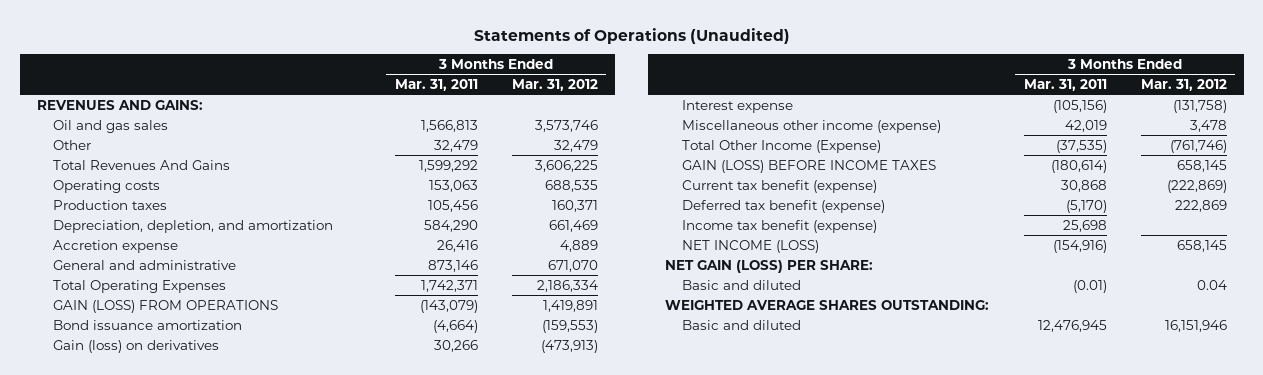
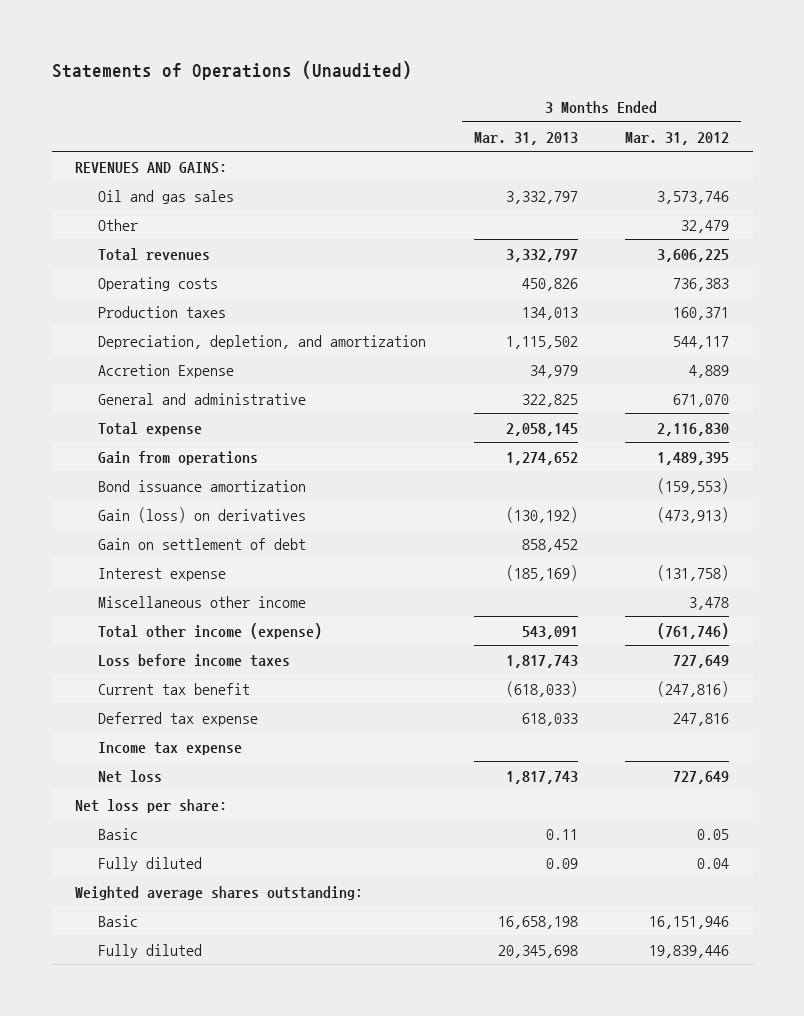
[394,78,478,91] Mar. 31, 2011 -> none
none -> [473,131,578,145] Mar. 31, 2013
[53,159,231,170] Total Revenues And Gains -> [98,247,211,261] Total revenues
[544,179,598,192] 688,535 -> [673,277,730,291] 736,383
[548,219,598,232] 661,469 -> [673,335,730,349] 544,117
[53,239,179,253] Accretion expense -> [98,363,235,378] Accretion Expense
[53,279,227,293] Total Operating Expenses -> [98,421,203,436] Total expense
[536,279,598,292] 2,186,334 -> [657,422,730,436] 2,116,830
[53,299,279,313] GAIN (LOSS) FROM OPERATIONS -> [98,450,259,465] Gain from operations
[542,299,598,312] 1,419,891 -> [657,451,730,465] 1,489,395
none -> [98,537,307,550] Gain on settlement of debt
[681,279,801,290] Basic and diluted -> none
[681,119,941,133] Miscellaneous other income (expense) -> [98,595,307,608] Miscellaneous other income
[681,139,881,153] Total Other Income (Expense) -> [98,622,323,639] Total other income (expense)
[681,159,936,173] GAIN (LOSS) BEFORE INCOME TAXES -> [98,653,291,667] Loss before income taxes
[1176,159,1227,172] 658,145 -> [673,654,730,668] 727,649
[681,179,877,193] Current tax benefit (expense) -> [98,682,251,695] Current tax benefit
[1166,179,1227,193] (222,869) -> [657,680,730,697] (247,816)
[681,199,885,213] Deferred tax benefit (expense) -> [98,711,259,726] Deferred tax expense
[1174,199,1227,212] 222,869 -> [673,712,730,726] 247,816
[681,219,877,233] Income tax benefit (expense) -> [98,741,243,755] Income tax expense
[681,239,819,253] NET INCOME (LOSS) -> [98,769,163,783] Net loss
[1176,239,1227,252] 658,145 -> [673,770,730,784] 727,649
[665,259,874,273] NET GAIN (LOSS) PER SHARE: -> [75,798,228,813] Net loss per share:
none -> [98,827,139,840] Basic
none -> [98,856,203,871] Fully diluted
[665,299,990,310] WEIGHTED AVERAGE SHARES OUTSTANDING: -> [75,885,364,900] Weighted average shares outstanding:
[681,319,801,330] Basic and diluted -> [98,914,139,927] Basic
none -> [98,943,203,958] Fully diluted

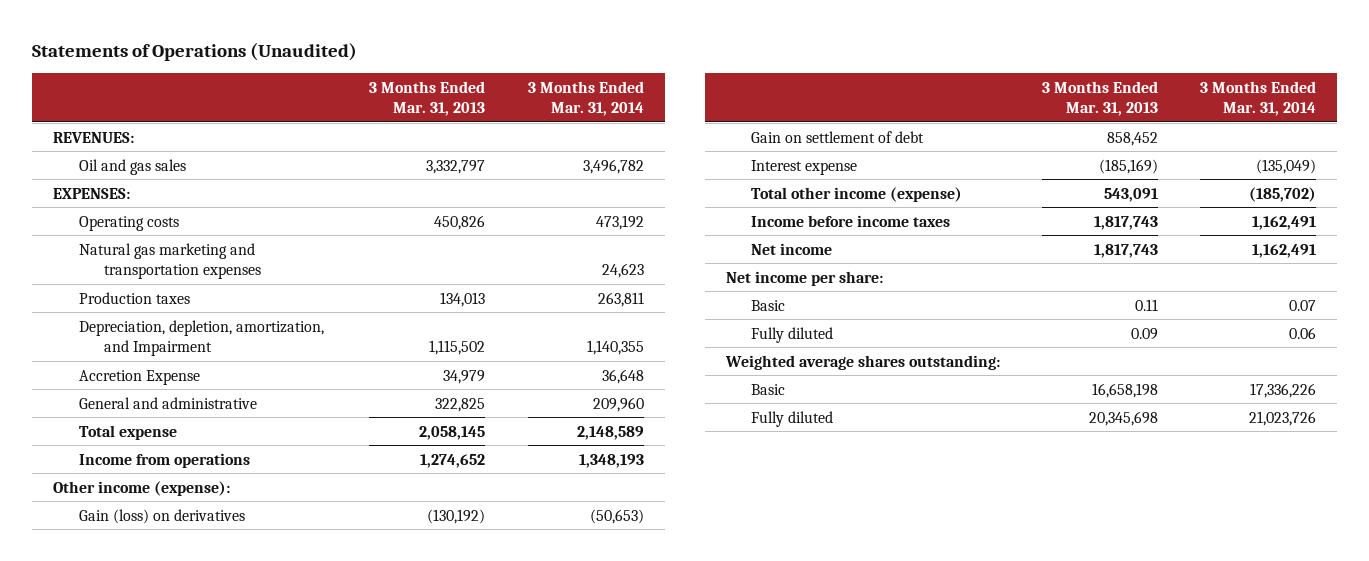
[625,131,730,145] Mar. 31, 2012 -> none
none -> [527,80,644,117] 3 Months Ended Mar. 31, 2014
[75,161,228,174] REVENUES AND GAINS: -> [53,131,135,143] REVENUES:
[98,218,139,231] Other -> none
[98,247,211,261] Total revenues -> none
none -> [53,187,131,199] EXPENSES:
none -> [78,242,262,280] Natural gas marketing and transportation expenses
[98,334,427,349] Depreciation, depletion, and amortization -> [78,319,324,357] Depreciation, depletion, amortization, and Impairment
[98,479,307,492] Bond issuance amortization -> none
[98,450,259,465] Gain from operations -> [78,452,250,468] Income from operations
none -> [53,480,231,496] Other income (expense):
[98,595,307,608] Miscellaneous other income -> none
[98,682,251,695] Current tax benefit -> none
[98,711,259,726] Deferred tax expense -> none
[98,741,243,755] Income tax expense -> none
[98,653,291,667] Loss before income taxes -> [751,214,951,227] Income before income taxes
[98,769,163,783] Net loss -> [751,242,833,255] Net income
[75,798,228,813] Net loss per share: -> [725,270,883,286] Net income per share:

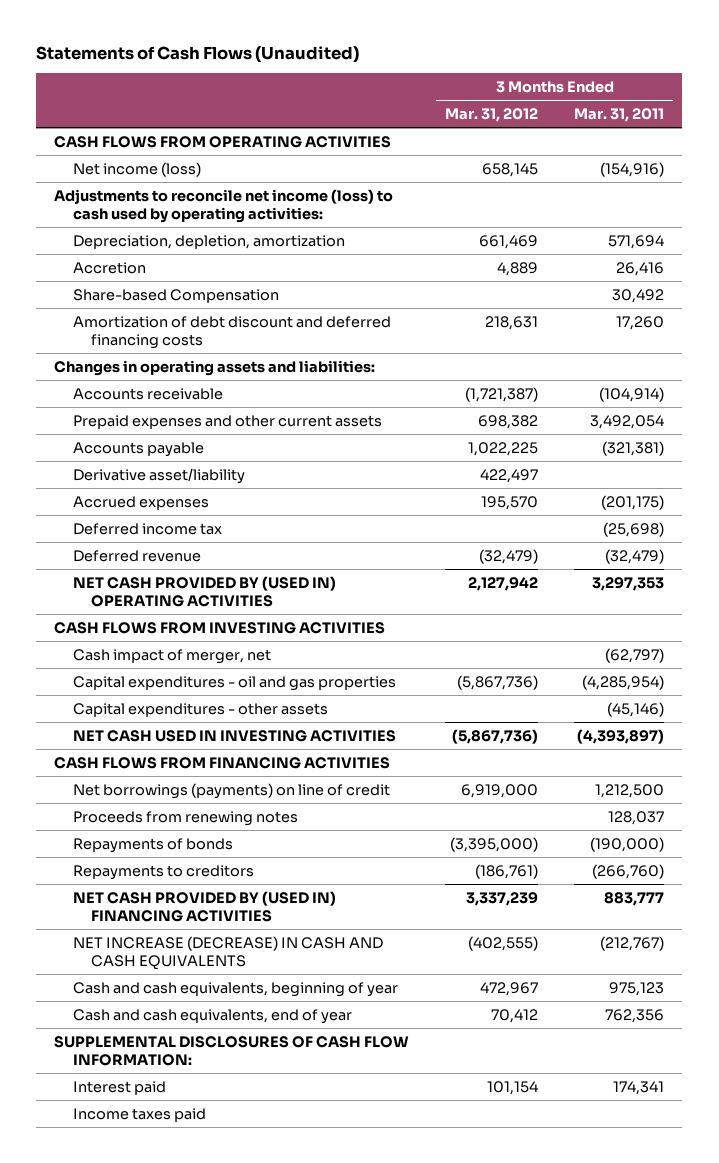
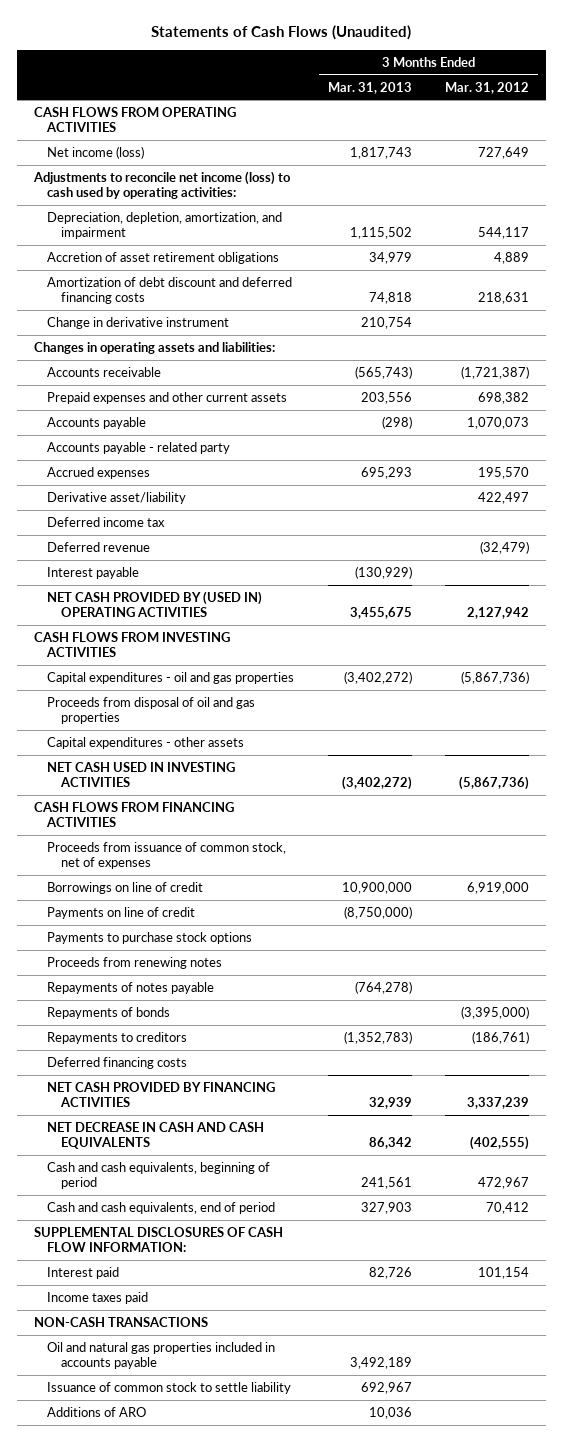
[574,107,665,122] Mar. 31, 2011 -> none
none -> [327,81,412,94] Mar. 31, 2013
[482,162,539,177] 658,145 -> [478,146,530,159] 727,649
[72,288,279,303] Share-based Compensation -> none
[72,234,345,249] Depreciation, depletion, amortization -> [47,211,283,240] Depreciation, depletion, amortization, and impairment
[479,234,539,249] 661,469 -> [478,227,530,240] 544,117
[72,261,146,274] Accretion -> [47,251,280,264] Accretion of asset retirement obligations
none -> [47,316,230,329] Change in derivative instrument
[468,441,539,456] 1,022,225 -> [467,416,530,429] 1,070,073
none -> [47,441,231,454] Accounts payable - related party
[72,467,245,484] Derivative asset/liability -> [47,491,187,504] Derivative asset/liability
none -> [47,566,140,579] Interest payable
[72,648,271,664] Cash impact of merger, net -> none
none -> [47,696,256,725] Proceeds from disposal of oil and gas properties
none -> [47,841,287,870] Proceeds from issuance of common stock, net of expenses
[72,782,390,799] Net borrowings (payments) on line of credit -> [47,881,204,894] Borrowings on line of credit
none -> [47,906,196,919] Payments on line of credit
none -> [47,931,253,944] Payments to purchase stock options
none -> [47,981,215,994] Repayments of notes payable
none -> [47,1056,188,1069] Deferred financing costs
[72,890,336,922] NET CASH PROVIDED BY (USED IN) FINANCING ACTIVITIES -> [47,1081,276,1108] NET CASH PROVIDED BY FINANCING ACTIVITIES
[72,935,383,970] NET INCREASE (DECREASE) IN CASH AND CASH EQUIVALENTS -> [47,1121,265,1150] NET DECREASE IN CASH AND CASH EQUIVALENTS
[72,981,398,997] Cash and cash equivalents, beginning of year -> [47,1161,271,1190] Cash and cash equivalents, beginning of period
[72,1008,352,1024] Cash and cash equivalents, end of year -> [47,1201,276,1214] Cash and cash equivalents, end of period
none -> [33,1316,208,1327] NON-CASH TRANSACTIONS
none -> [47,1341,276,1370] Oil and natural gas properties included in accounts payable
none -> [47,1381,292,1394] Issuance of common stock to settle liability
none -> [47,1406,147,1417] Additions of ARO

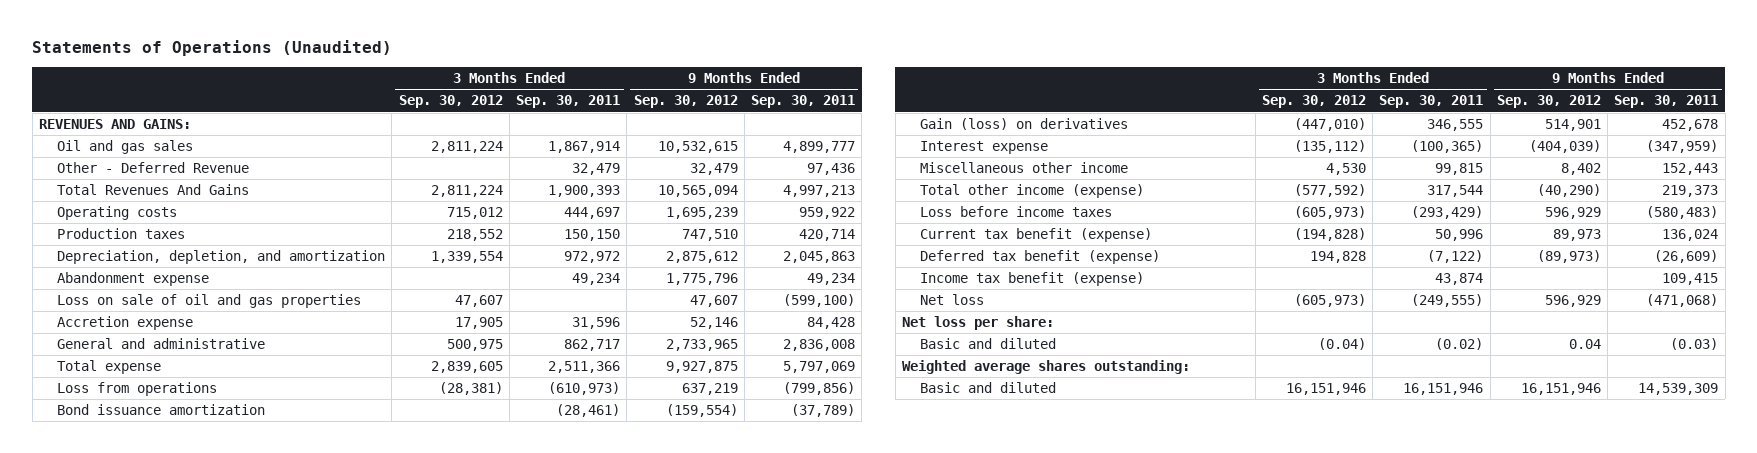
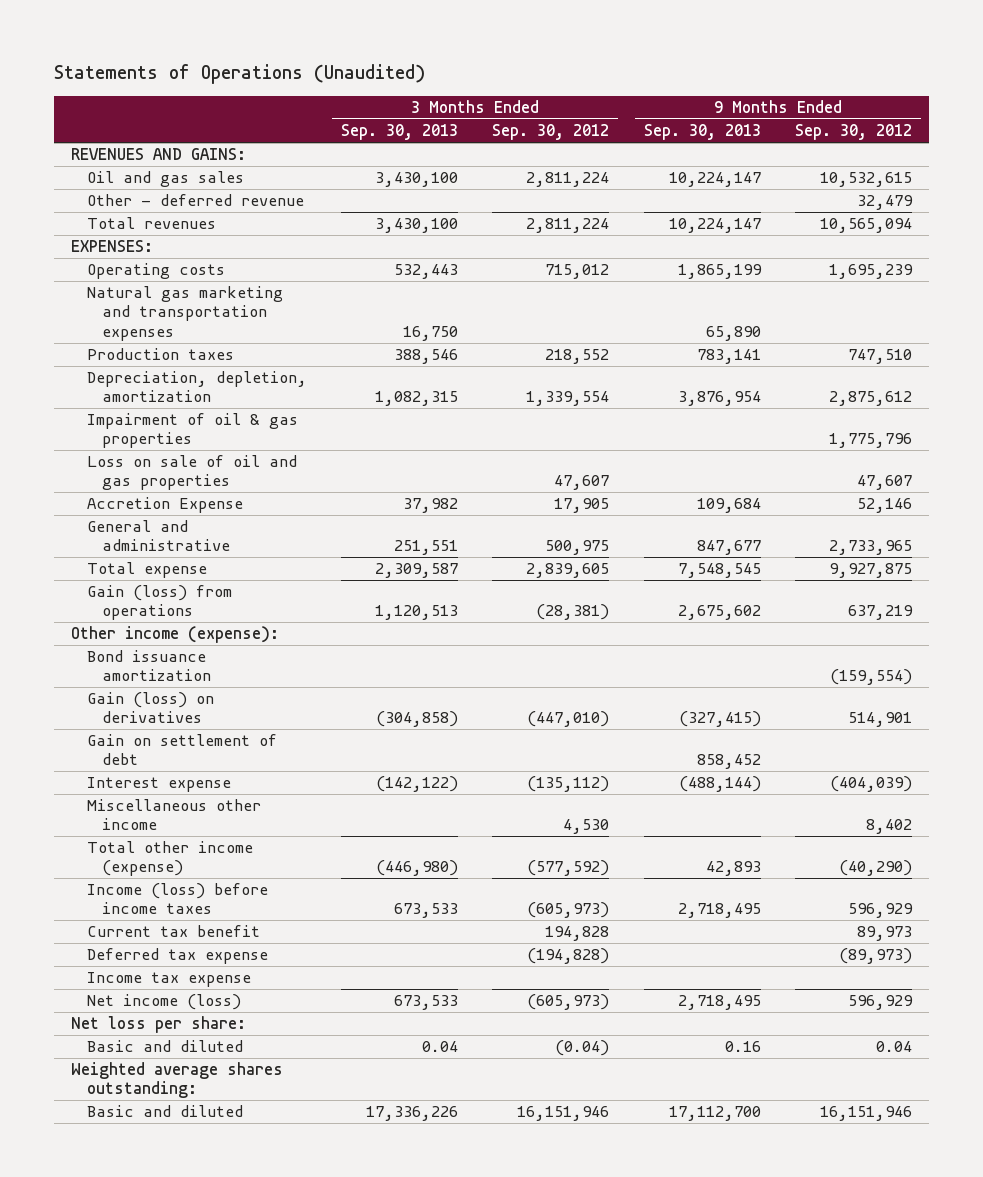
[516,95,621,109] Sep. 30, 2011 -> none
[751,95,856,109] Sep. 30, 2011 -> none
none -> [340,124,458,141] Sep. 30, 2013
none -> [643,124,761,141] Sep. 30, 2013
[57,162,250,174] Other - Deferred Revenue -> [86,194,304,207] Other - deferred revenue
[57,184,250,196] Total Revenues And Gains -> [86,217,216,230] Total revenues
none -> [71,240,154,253] EXPENSES:
none -> [86,286,283,341] Natural gas marketing and transportation expenses
[57,250,386,265] Depreciation, depletion, and amortization -> [86,371,307,403] Depreciation, depletion, amortization
[57,272,210,287] Abandonment expense -> [86,413,298,449] Impairment of oil & gas properties
[57,316,194,331] Accretion expense -> [86,497,243,514] Accretion Expense
[57,382,218,397] Loss from operations -> [86,585,232,621] Gain (loss) from operations
none -> [71,626,280,644] Other income (expense):
none -> [86,734,277,766] Gain on settlement of debt
[920,206,1113,218] Loss before income taxes -> [86,883,268,915] Income (loss) before income taxes
[920,228,1153,243] Current tax benefit (expense) -> [86,925,260,938] Current tax benefit
[1293,228,1366,242] (194,828) -> [545,926,610,942] 194,828
[920,250,1161,265] Deferred tax benefit (expense) -> [86,948,268,965] Deferred tax expense
[1309,251,1366,264] 194,828 -> [527,948,610,965] (194,828)
[920,272,1145,287] Income tax benefit (expense) -> [86,972,251,988] Income tax expense
[920,294,985,306] Net loss -> [86,994,241,1011] Net income (loss)

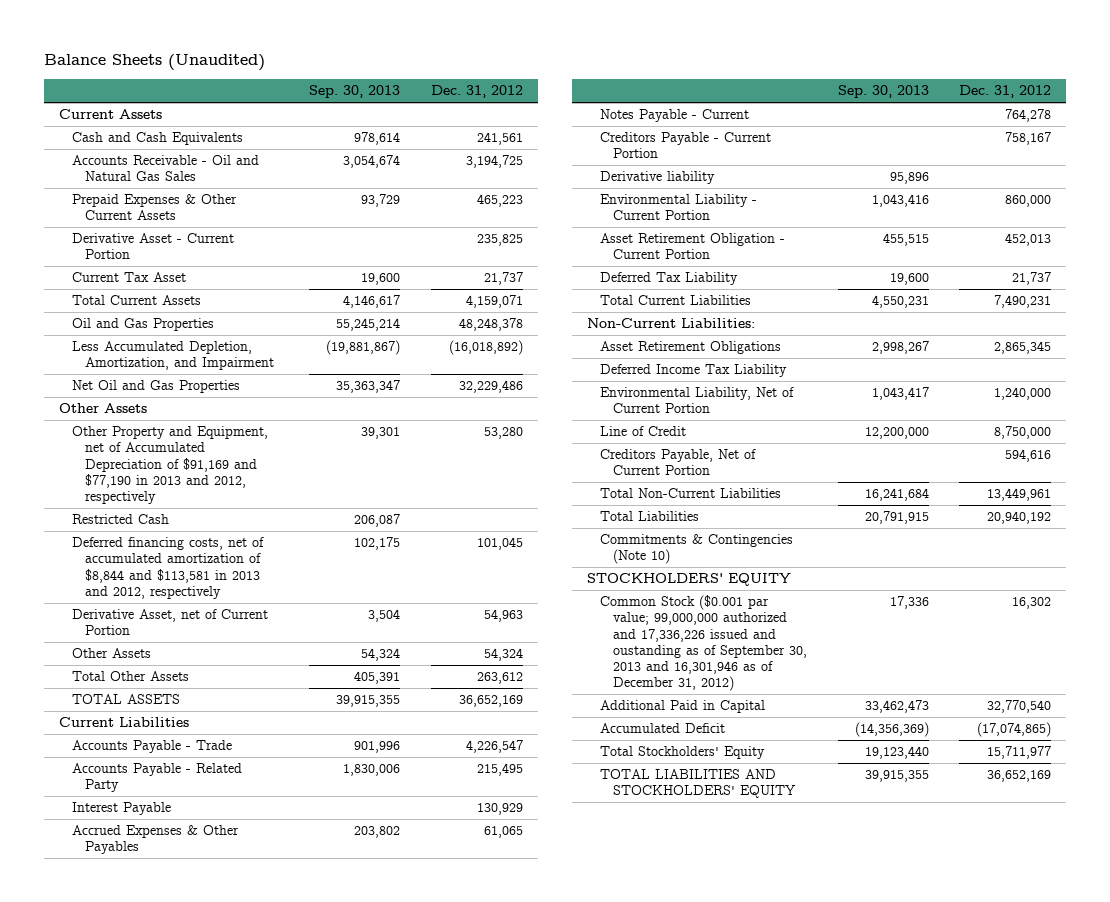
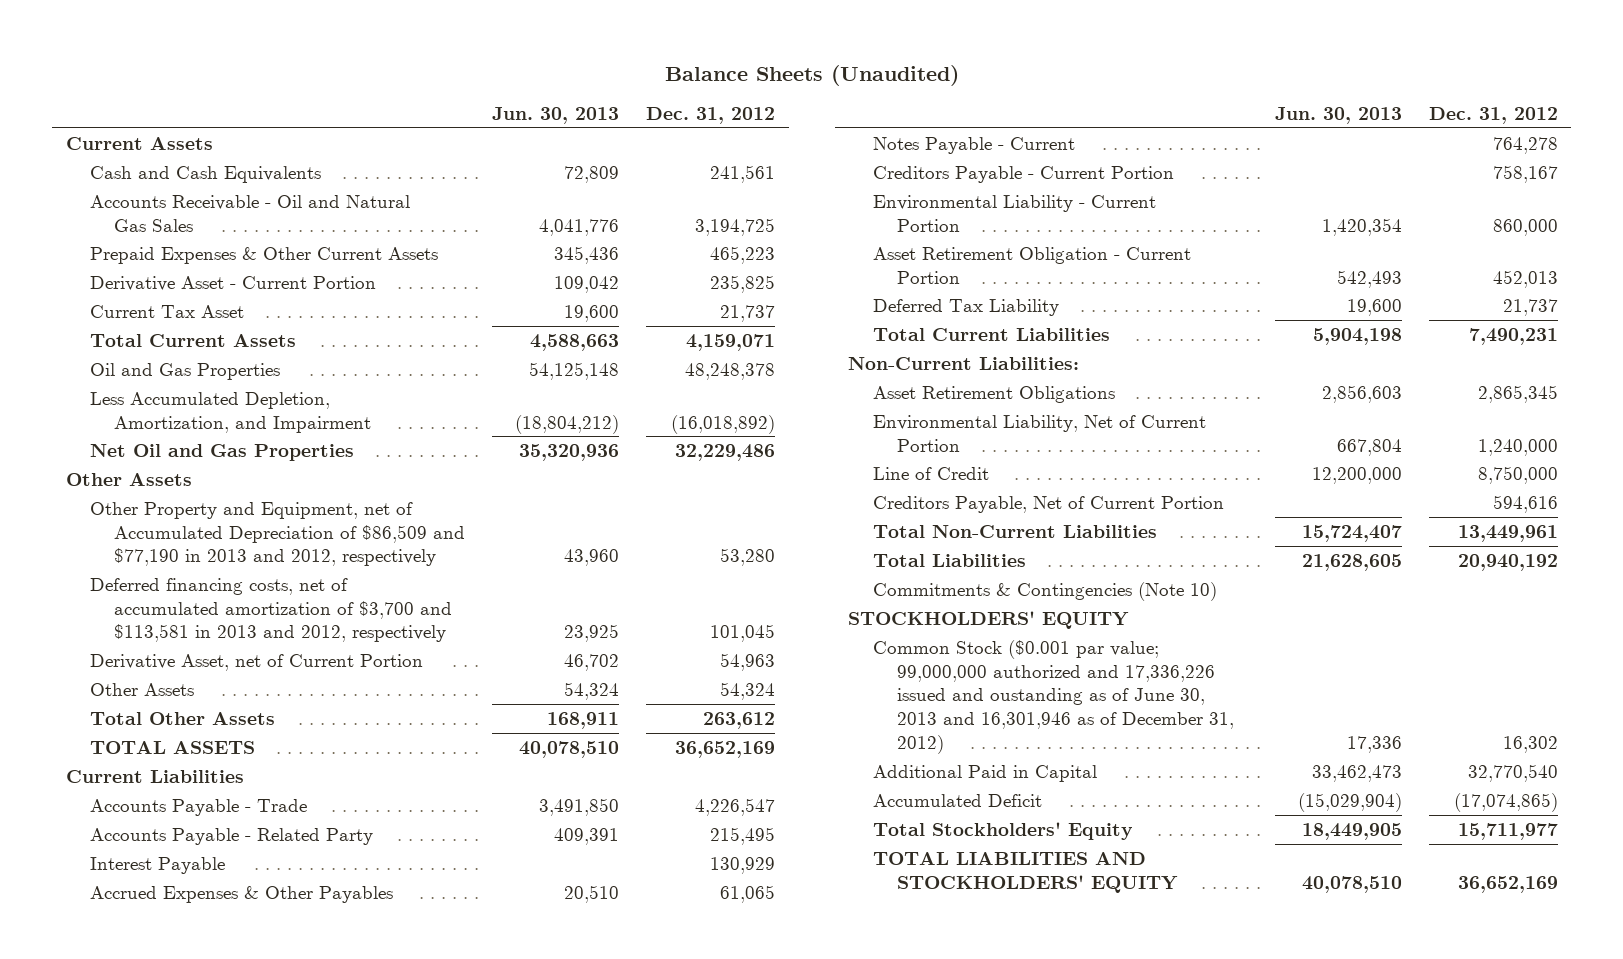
[309,85,401,99] Sep. 30, 2013 -> none
none -> [492,106,620,124] Jun. 30, 2013
[71,514,169,525] Restricted Cash -> none
[71,426,268,504] Other Property and Equipment, net of Accumulated Depreciation of $91,169 and $77,190 in 2013 and 2012, respectively -> [89,501,466,567] Other Property and Equipment, net of Accumulated Depreciation of $86,509 and $77,190 in 2013 and 2012, respectively
[71,537,264,599] Deferred financing costs, net of accumulated amortization of $8,844 and $113,581 in 2013 and 2012, respectively -> [89,577,453,643] Deferred financing costs, net of accumulated amortization of $3,700 and $113,581 in 2013 and 2012, respectively
[600,171,716,185] Derivative liability -> none
[600,364,788,378] Deferred Income Tax Liability -> none
[600,595,808,691] Common Stock ($0.001 par value; 99,000,000 authorized and 17,336,226 issued and oustanding as of September 30, 2013 and 16,301,946 as of December 31, 2012) -> [872,639,1234,755] Common Stock ($0.001 par value; 99,000,000 authorized and 17,336,226 issued and oustanding as of June 30, 2013 and 16,301,946 as of December 31, 2012)

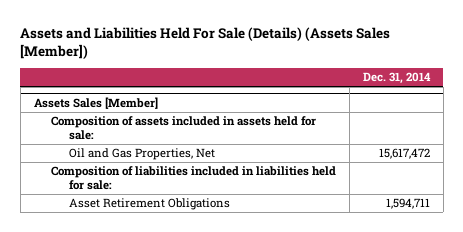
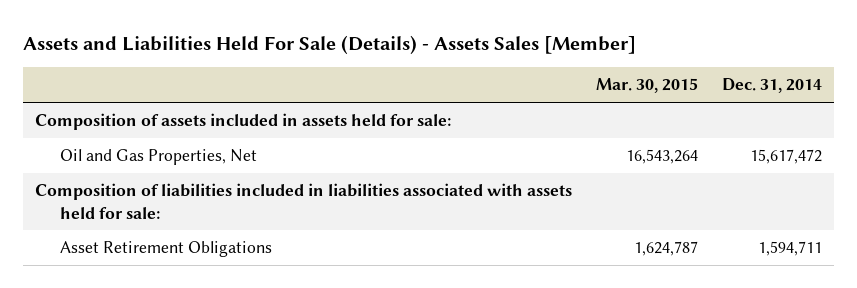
[20,27,391,60] Assets and Liabilities Held For Sale (Details) (Assets Sales [Member]) -> [22,34,636,55] Assets and Liabilities Held For Sale (Details) - Assets Sales [Member]
none -> [595,78,698,94] Mar. 30, 2015
[33,97,158,110] Assets Sales [Member] -> none
[51,166,337,191] Composition of liabilities included in liabilities held for sale: -> [34,183,572,219] Composition of liabilities included in liabilities associated with assets held for sale:

